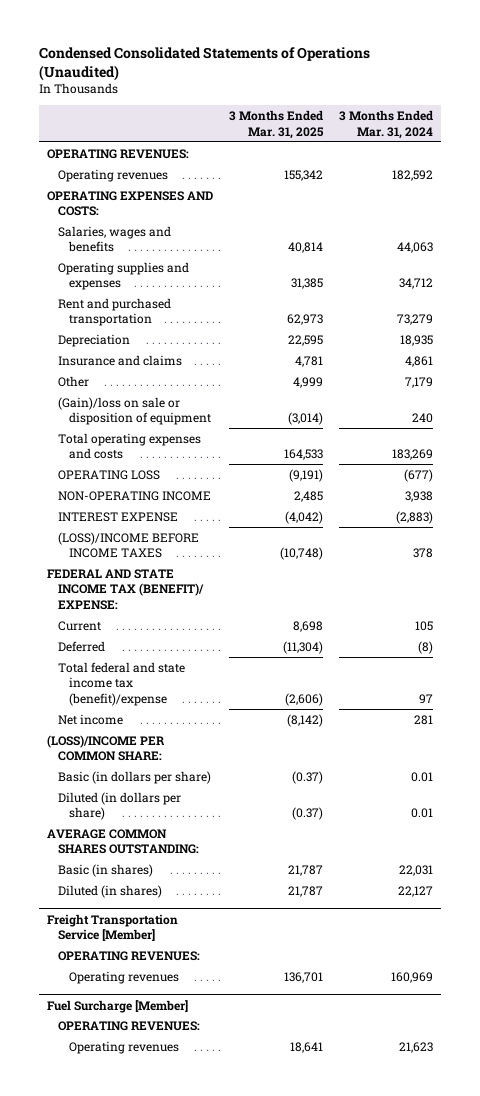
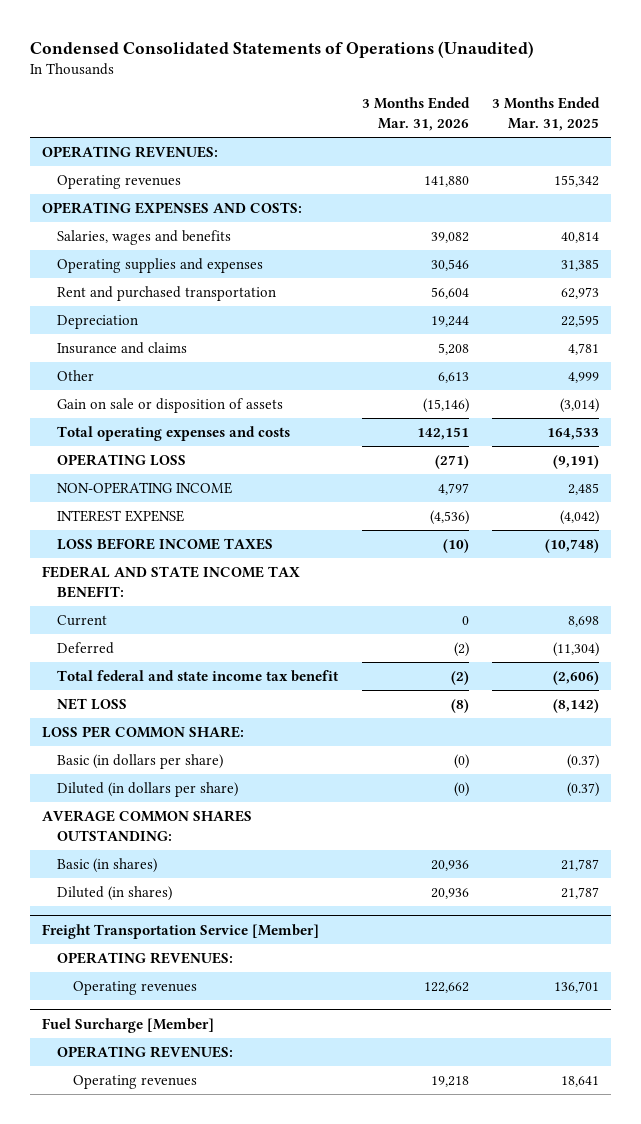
[338,109,433,139] 3 Months Ended Mar. 31, 2024 -> none
none -> [361,97,470,132] 3 Months Ended Mar. 31, 2026
[57,396,212,426] (Gain)/loss on sale or disposition of equipment -> [57,398,284,414] Gain on sale or disposition of assets
[57,531,199,559] (LOSS)/INCOME BEFORE INCOME TAXES -> [57,538,274,551] LOSS BEFORE INCOME TAXES
[46,568,204,611] FEDERAL AND STATE INCOME TAX (BENEFIT)/ EXPENSE: -> [41,566,300,598] FEDERAL AND STATE INCOME TAX BENEFIT:
[57,661,185,707] Total federal and state income tax (benefit)/expense -> [57,670,340,683] Total federal and state income tax benefit
[57,713,123,725] Net income -> [57,698,128,711] NET LOSS
[46,734,165,762] (LOSS)/INCOME PER COMMON SHARE: -> [41,726,244,739] LOSS PER COMMON SHARE:

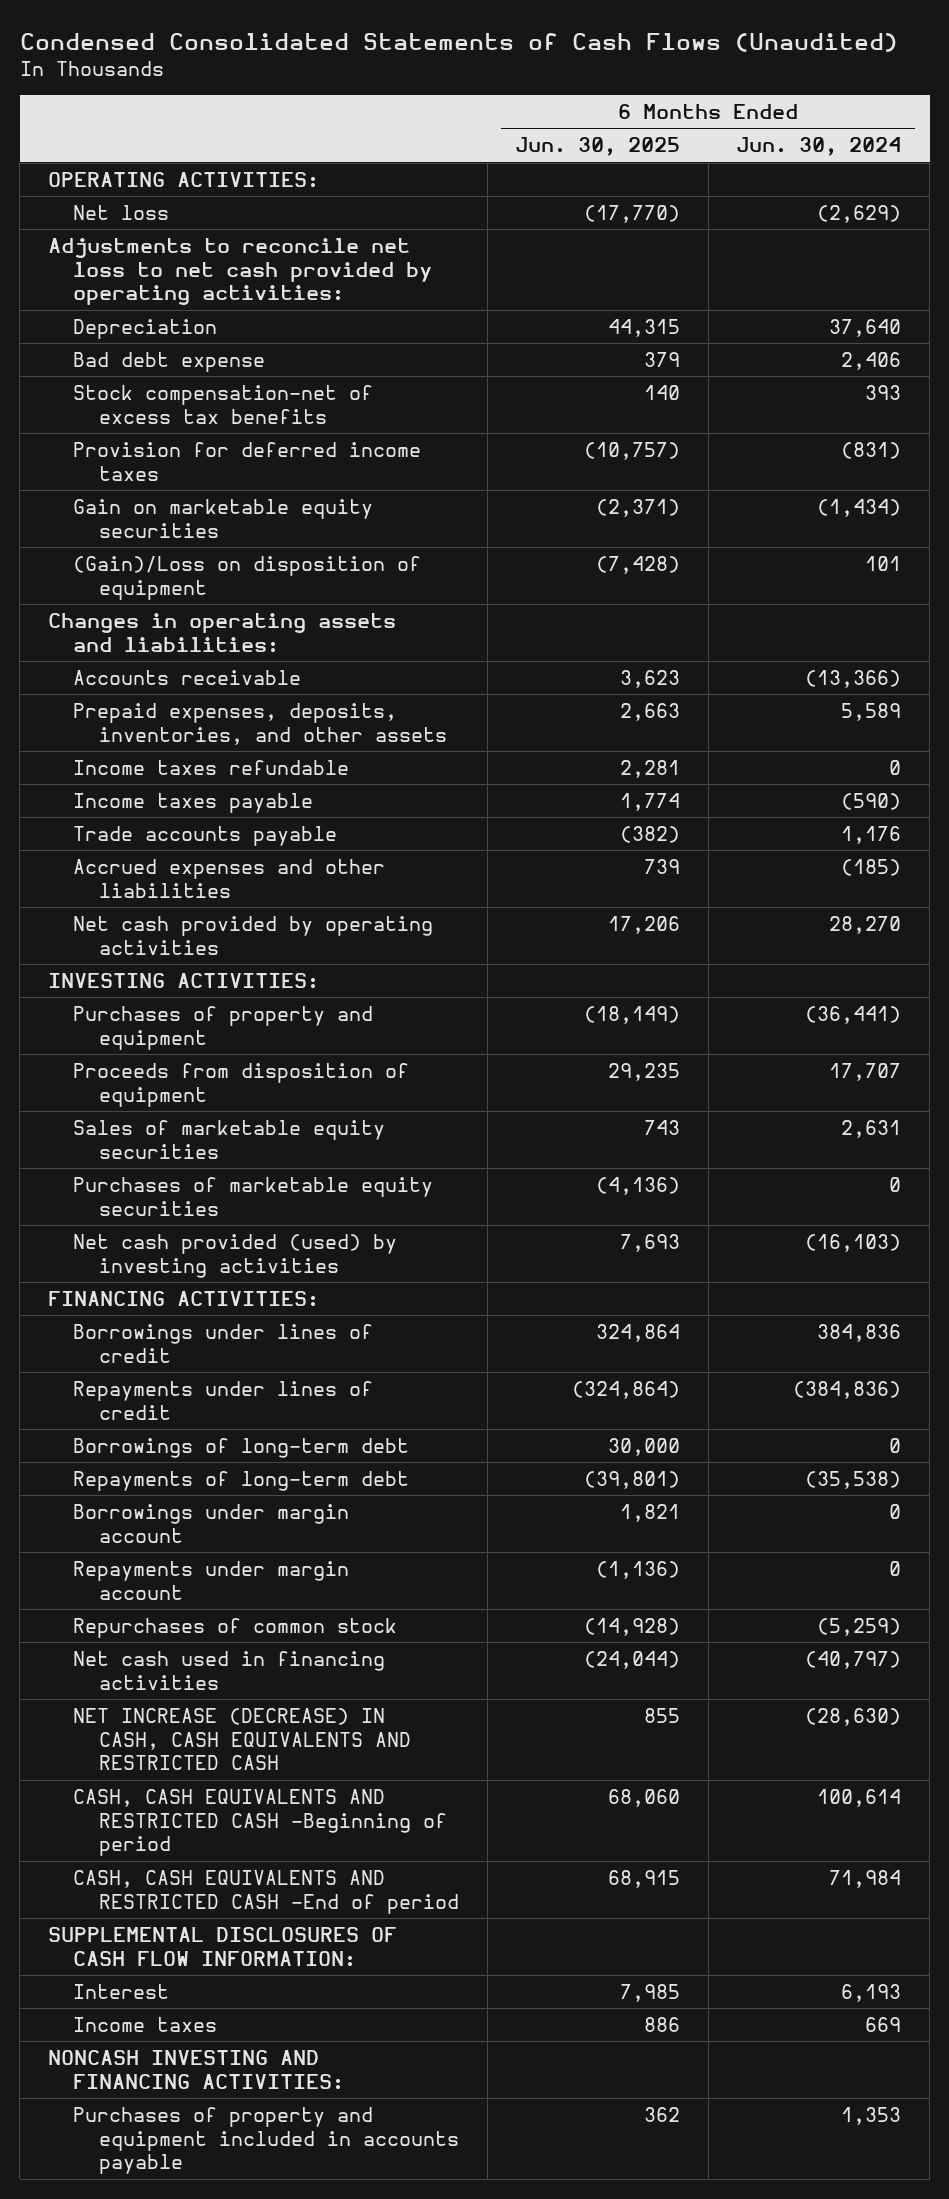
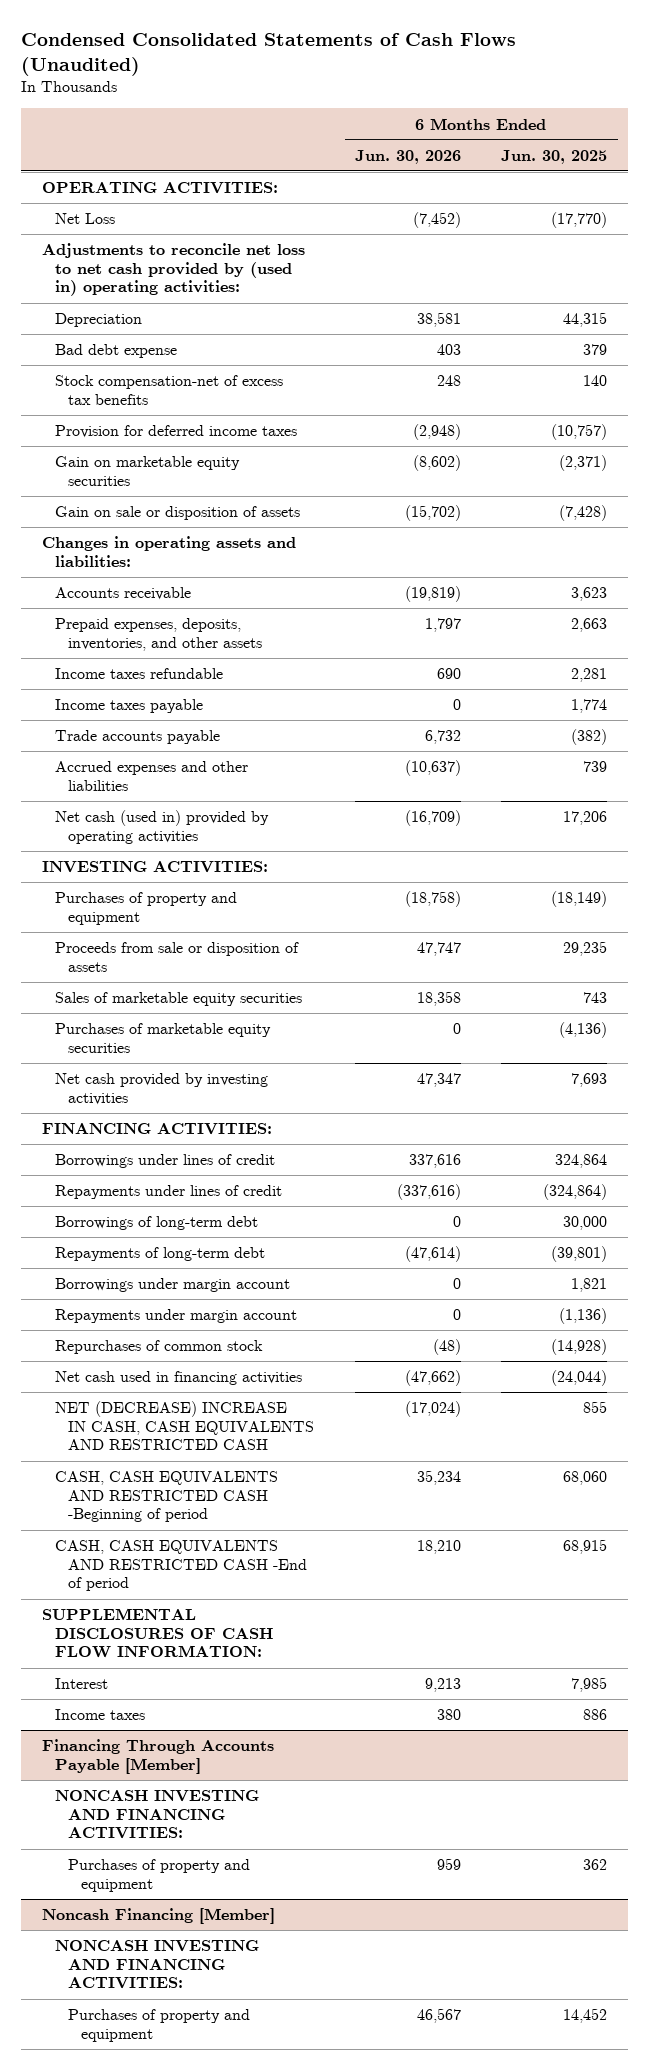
[736,137,902,157] Jun. 30, 2024 -> none
none -> [354,149,461,164] Jun. 30, 2026
[73,205,170,221] Net loss -> [54,213,115,225] Net Loss
[47,238,433,306] Adjustments to reconcile net loss to net cash provided by operating activities: -> [41,243,305,297] Adjustments to reconcile net loss to net cash provided by (used in) operating activities:
[73,556,422,600] (Gain)/Loss on disposition of equipment -> [54,506,300,521] Gain on sale or disposition of assets
[73,916,434,955] Net cash provided by operating activities -> [54,810,269,844] Net cash (used in) provided by operating activities
[73,1063,410,1107] Proceeds from disposition of equipment -> [54,942,299,972] Proceeds from sale or disposition of assets
[73,1234,398,1278] Net cash provided (used) by investing activities -> [54,1073,268,1105] Net cash provided by investing activities
[73,1708,411,1771] NET INCREASE (DECREASE) IN CASH, CASH EQUIVALENTS AND RESTRICTED CASH -> [54,1401,314,1451] NET (DECREASE) INCREASE IN CASH, CASH EQUIVALENTS AND RESTRICTED CASH
none -> [41,1739,274,1774] Financing Through Accounts Payable [Member]
[73,2107,459,2175] Purchases of property and equipment included in accounts payable -> [67,1859,250,1892] Purchases of property and equipment
none -> [41,1908,275,1925] Noncash Financing [Member]
none -> [54,1940,259,1990] NONCASH INVESTING AND FINANCING ACTIVITIES:
none -> [67,2009,250,2042] Purchases of property and equipment

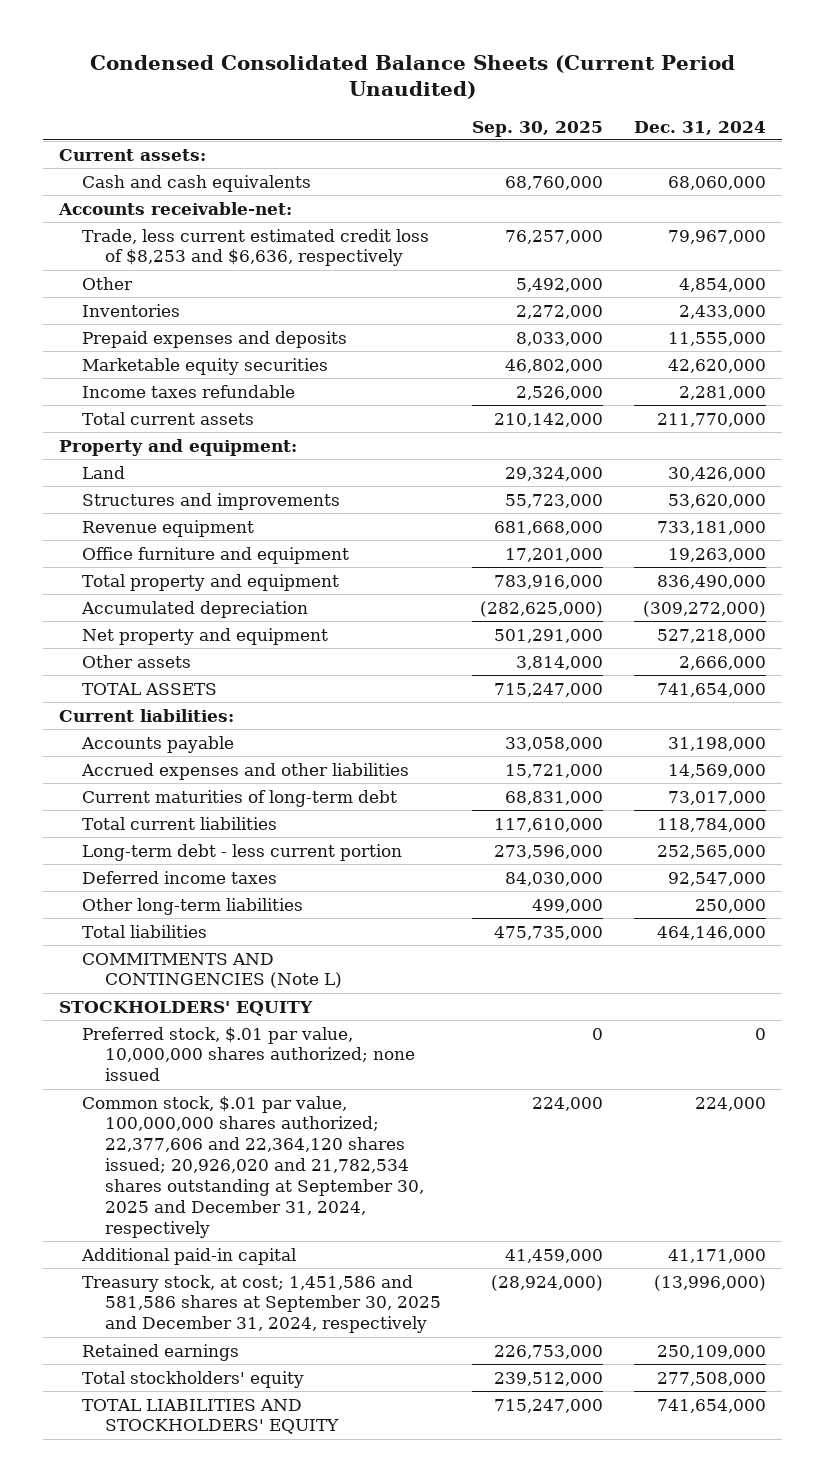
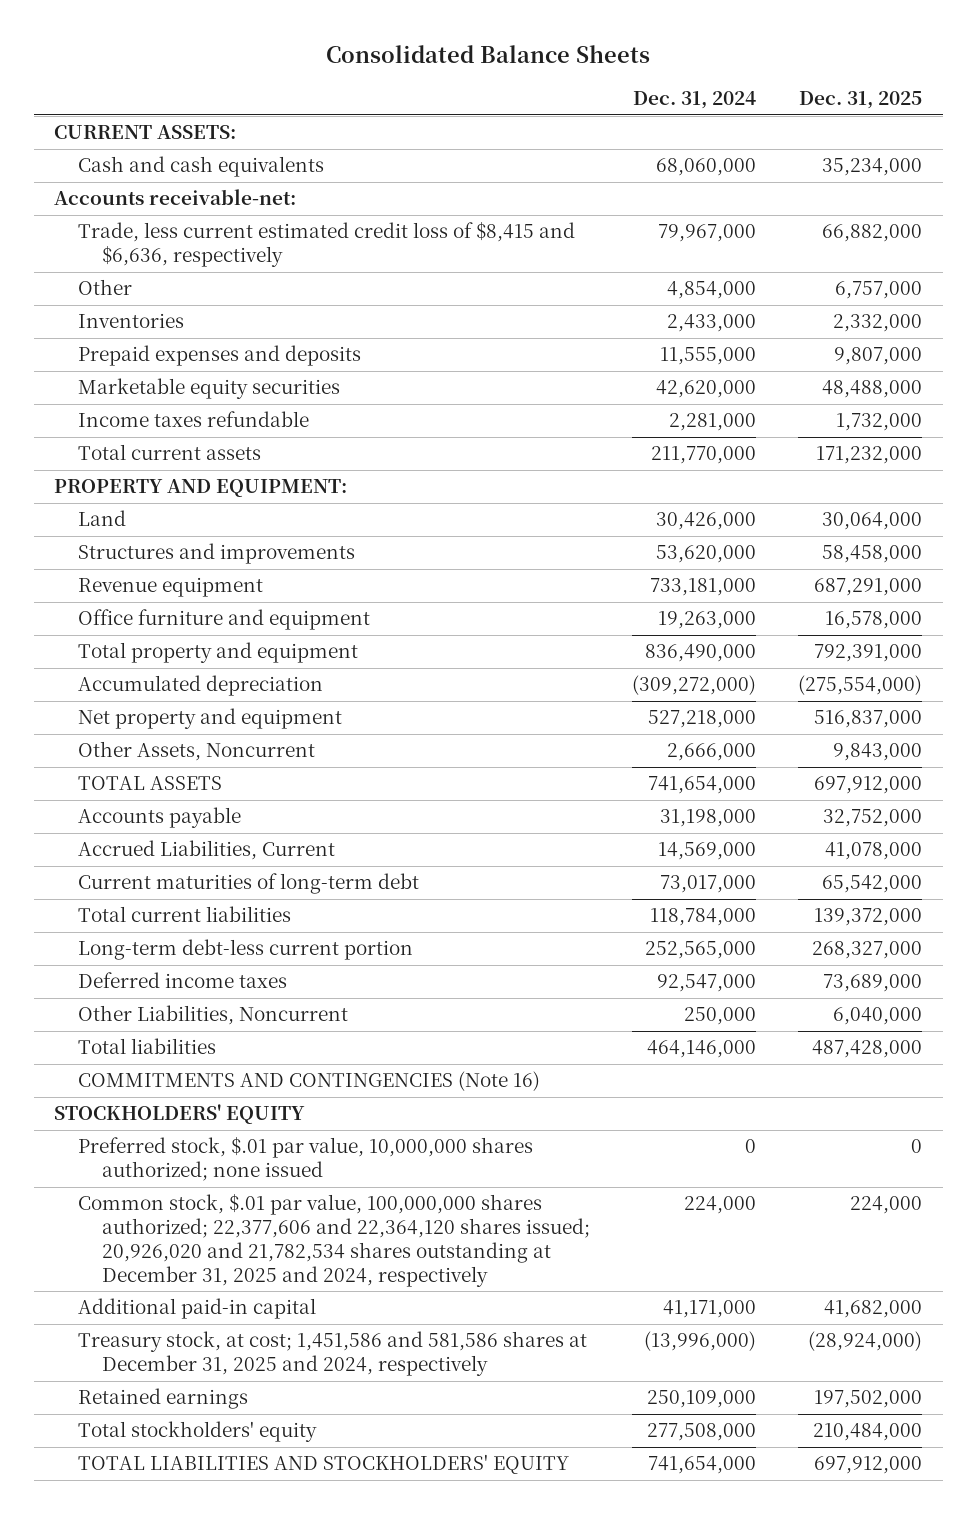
[89,54,735,100] Condensed Consolidated Balance Sheets (Current Period Unaudited) -> [326,45,651,64] Consolidated Balance Sheets
[472,120,604,137] Sep. 30, 2025 -> none
none -> [798,91,922,110] Dec. 31, 2025
[58,148,206,161] Current assets: -> [54,125,237,140] CURRENT ASSETS:
[81,228,429,267] Trade, less current estimated credit loss of $8,253 and $6,636, respectively -> [78,222,576,268] Trade, less current estimated credit loss of $8,415 and $6,636, respectively
[58,438,297,456] Property and equipment: -> [54,479,348,498] PROPERTY AND EQUIPMENT:
[81,654,191,668] Other assets -> [78,741,316,762] Other Assets, Noncurrent
[58,708,234,722] Current liabilities: -> none
[80,762,409,780] Accrued expenses and other liabilities -> [78,840,336,861] Accrued Liabilities, Current
[81,843,402,861] Long-term debt - less current portion -> [78,939,414,961] Long-term debt-less current portion
[81,897,303,915] Other long-term liabilities -> [78,1005,349,1026] Other Liabilities, Noncurrent
[81,952,342,989] COMMITMENTS AND CONTINGENCIES (Note L) -> [78,1071,541,1092] COMMITMENTS AND CONTINGENCIES (Note 16)
[81,1095,424,1239] Common stock, $.01 par value, 100,000,000 shares authorized; 22,377,606 and 22,364,120 shares issued; 20,926,020 and 21,782,534 shares outstanding at September 30, 2025 and December 31, 2024, respectively -> [78,1194,591,1288] Common stock, $.01 par value, 100,000,000 shares authorized; 22,377,606 and 22,364,120 shares issued; 20,926,020 and 21,782,534 shares outstanding at December 31, 2025 and 2024, respectively
[81,1274,441,1334] Treasury stock, at cost; 1,451,586 and 581,586 shares at September 30, 2025 and December 31, 2024, respectively -> [78,1331,588,1377] Treasury stock, at cost; 1,451,586 and 581,586 shares at December 31, 2025 and 2024, respectively

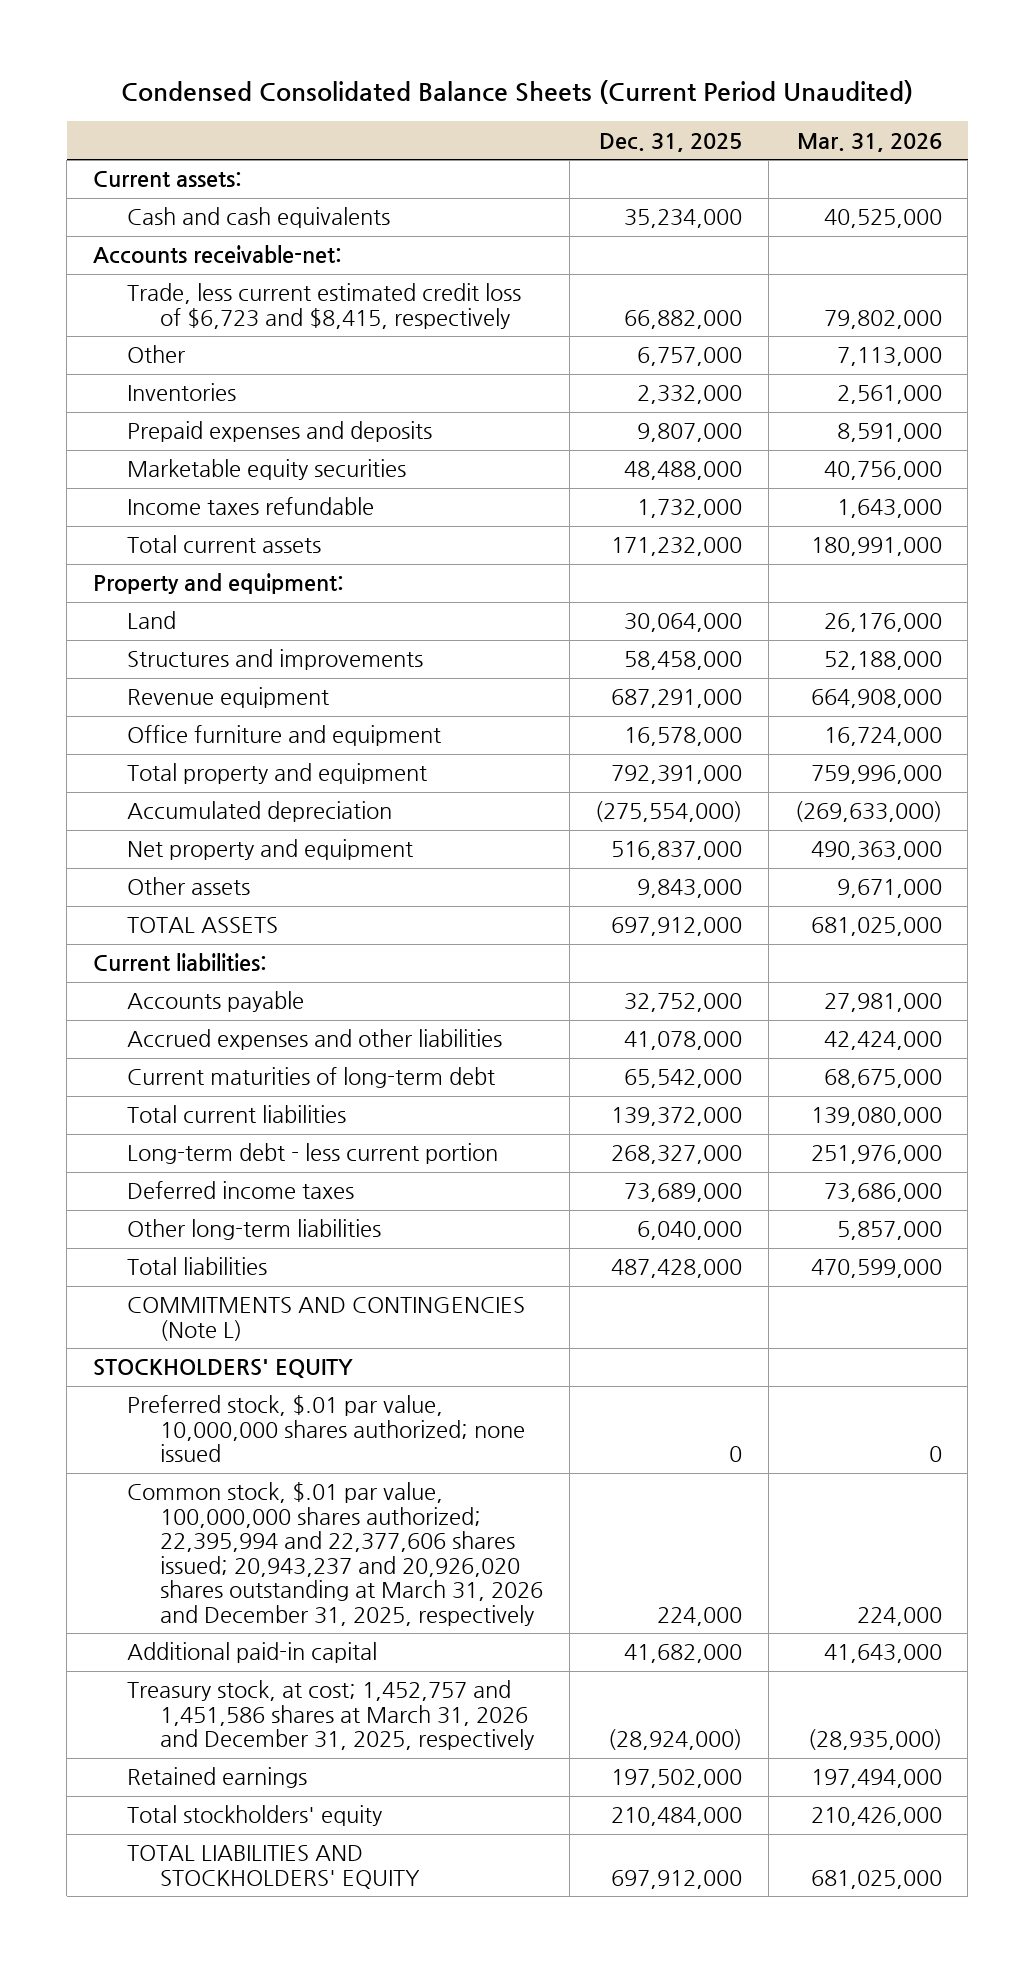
[326,45,651,64] Consolidated Balance Sheets -> [121,79,914,104] Condensed Consolidated Balance Sheets (Current Period Unaudited)
[632,91,756,110] Dec. 31, 2024 -> none
none -> [796,132,942,152] Mar. 31, 2026
[54,125,237,140] CURRENT ASSETS: -> [92,171,242,188] Current assets:
[78,222,576,268] Trade, less current estimated credit loss of $8,415 and $6,636, respectively -> [126,283,521,329] Trade, less current estimated credit loss of $6,723 and $8,415, respectively
[54,479,348,498] PROPERTY AND EQUIPMENT: -> [92,573,344,595] Property and equipment:
[78,741,316,762] Other Assets, Noncurrent -> [126,877,250,896] Other assets
none -> [92,953,267,972] Current liabilities:
[78,840,336,861] Accrued Liabilities, Current -> [126,1029,502,1051] Accrued expenses and other liabilities
[78,939,414,961] Long-term debt-less current portion -> [126,1143,498,1165] Long-term debt - less current portion
[78,1005,349,1026] Other Liabilities, Noncurrent -> [126,1219,381,1241] Other long-term liabilities
[78,1071,541,1092] COMMITMENTS AND CONTINGENCIES (Note 16) -> [126,1297,525,1341] COMMITMENTS AND CONTINGENCIES (Note L)
[78,1194,591,1288] Common stock, $.01 par value, 100,000,000 shares authorized; 22,377,606 and 22,364,120 shares issued; 20,926,020 and 21,782,534 shares outstanding at December 31, 2025 and 2024, respectively -> [126,1482,544,1626] Common stock, $.01 par value, 100,000,000 shares authorized; 22,395,994 and 22,377,606 shares issued; 20,943,237 and 20,926,020 shares outstanding at March 31, 2026 and December 31, 2025, respectively
[78,1331,588,1377] Treasury stock, at cost; 1,451,586 and 581,586 shares at December 31, 2025 and 2024, respectively -> [126,1680,535,1751] Treasury stock, at cost; 1,452,757 and 1,451,586 shares at March 31, 2026 and December 31, 2025, respectively

